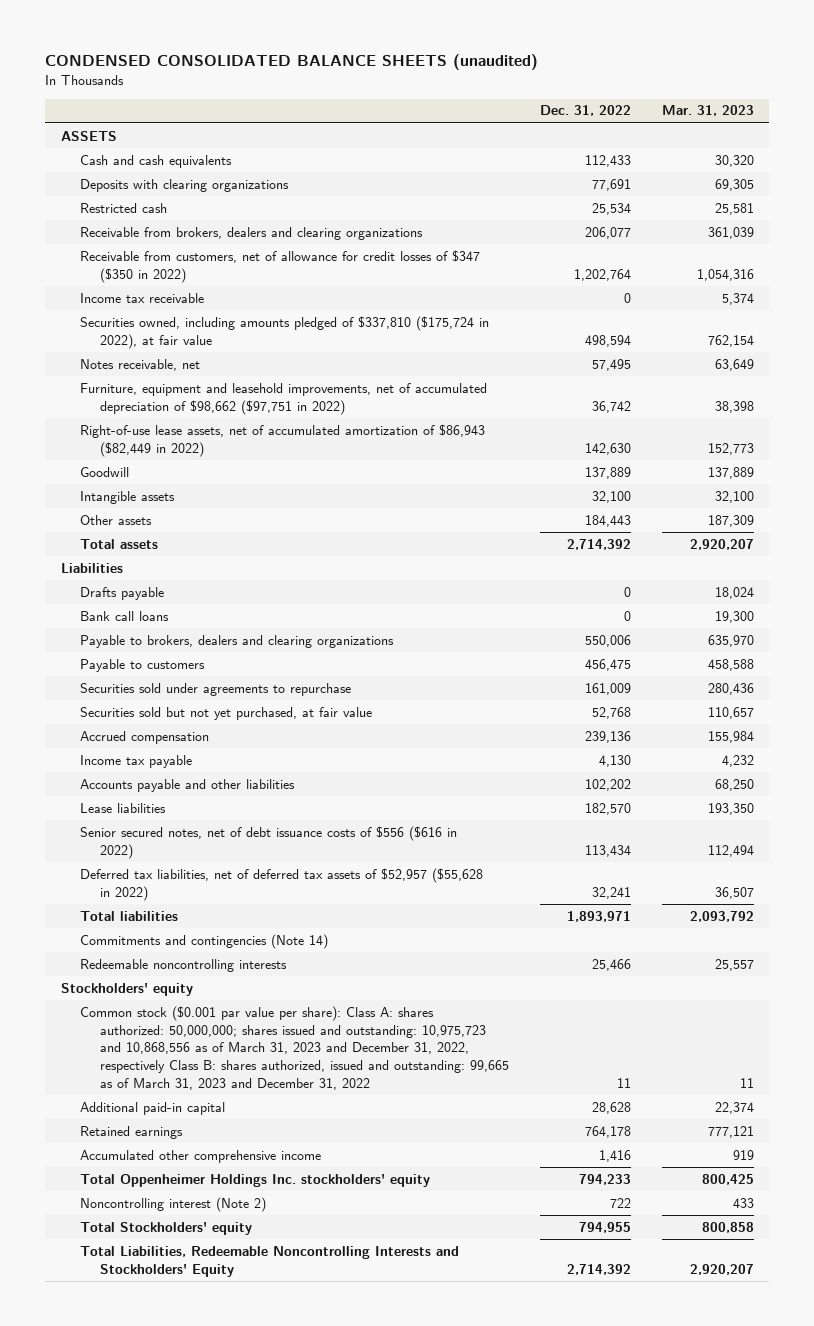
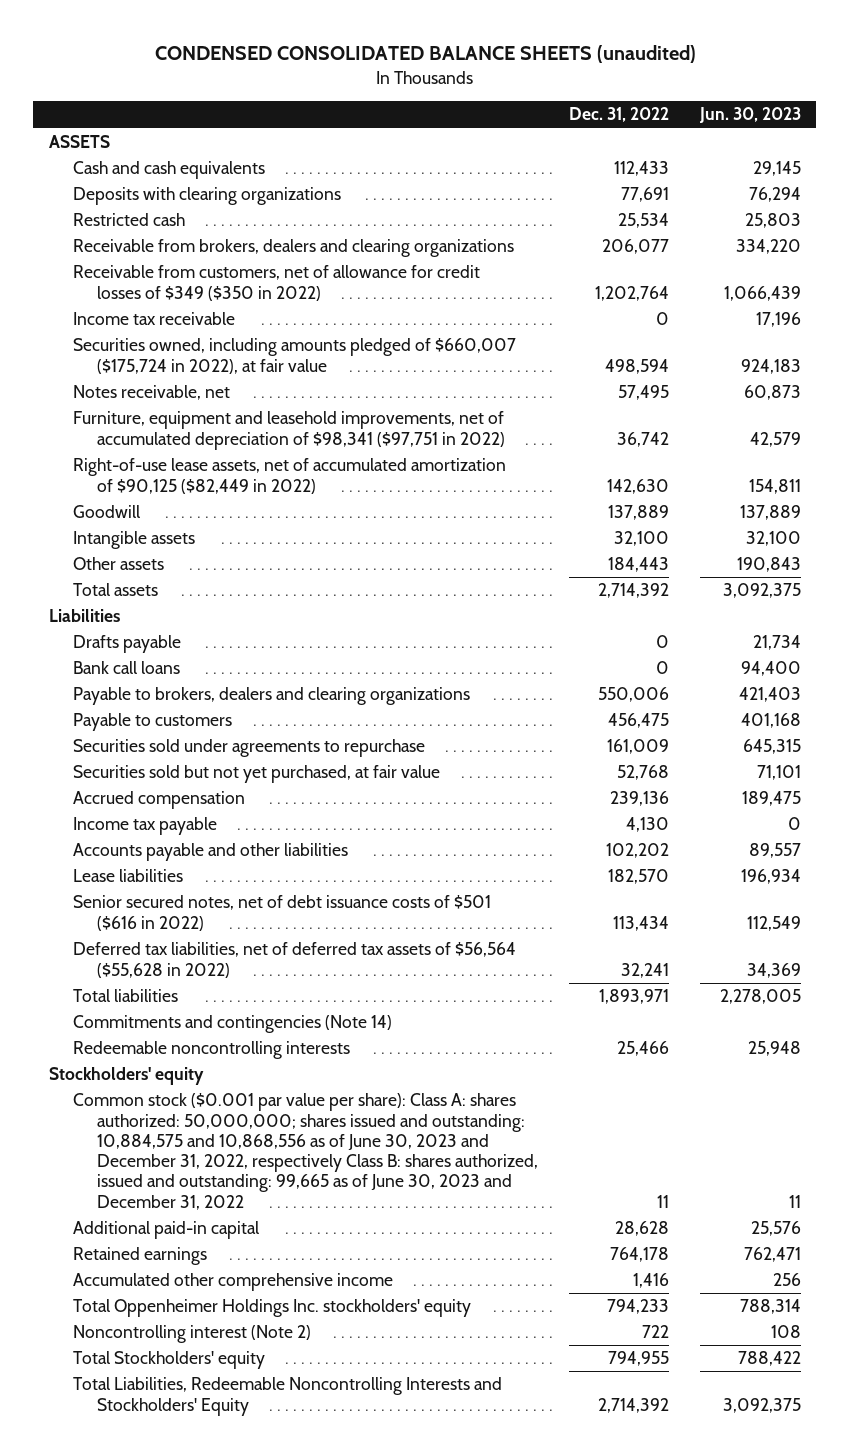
[661,105,754,117] Mar. 31, 2023 -> none
none -> [698,107,801,124] Jun. 30, 2023
[80,249,481,283] Receivable from customers, net of allowance for credit losses of $347 ($350 in 2022) -> [72,265,480,301] Receivable from customers, net of allowance for credit losses of $349 ($350 in 2022)
[80,315,490,349] Securities owned, including amounts pledged of $337,810 ($175,724 in 2022), at fair value -> [72,338,516,374] Securities owned, including amounts pledged of $660,007 ($175,724 in 2022), at fair value
[80,382,488,415] Furniture, equipment and leasehold improvements, net of accumulated depreciation of $98,662 ($97,751 in 2022) -> [72,411,505,450] Furniture, equipment and leasehold improvements, net of accumulated depreciation of $98,341 ($97,751 in 2022)
[80,423,486,457] Right-of-use lease assets, net of accumulated amortization of $86,943 ($82,449 in 2022) -> [72,458,506,494] Right-of-use lease assets, net of accumulated amortization of $90,125 ($82,449 in 2022)
[80,825,458,859] Senior secured notes, net of debt issuance costs of $556 ($616 in 2022) -> [72,895,491,931] Senior secured notes, net of debt issuance costs of $501 ($616 in 2022)
[80,867,484,901] Deferred tax liabilities, net of deferred tax assets of $52,957 ($55,628 in 2022) -> [72,942,516,978] Deferred tax liabilities, net of deferred tax assets of $56,564 ($55,628 in 2022)
[80,1005,510,1090] Common stock ($0.001 par value per share): Class A: shares authorized: 50,000,000; shares issued and outstanding: 10,975,723 and 10,868,556 as of March 31, 2023 and December 31, 2022, respectively Class B: shares authorized, issued and outstanding: 99,665 as of March 31, 2023 and December 31, 2022 -> [72,1093,538,1210] Common stock ($0.001 par value per share): Class A: shares authorized: 50,000,000; shares issued and outstanding: 10,884,575 and 10,868,556 as of June 30, 2023 and December 31, 2022, respectively Class B: shares authorized, issued and outstanding: 99,665 as of June 30, 2023 and December 31, 2022

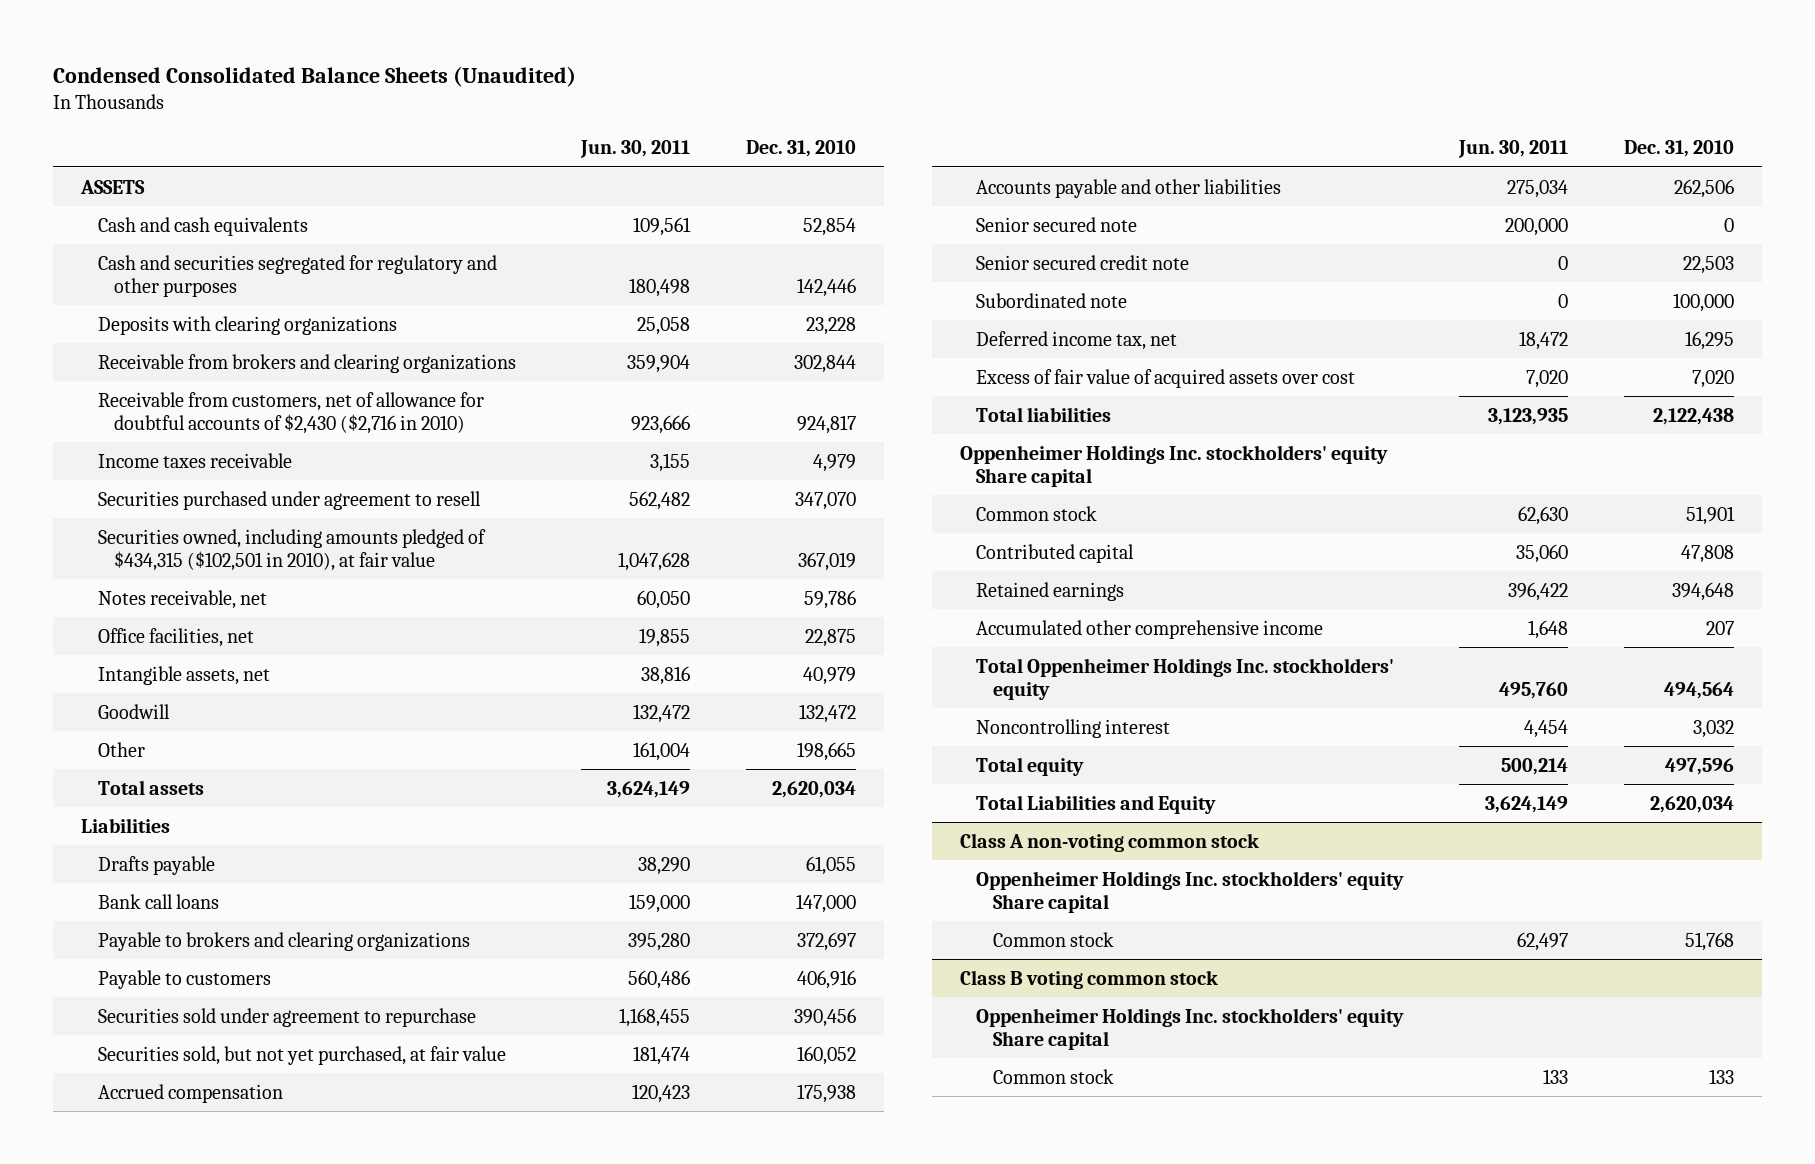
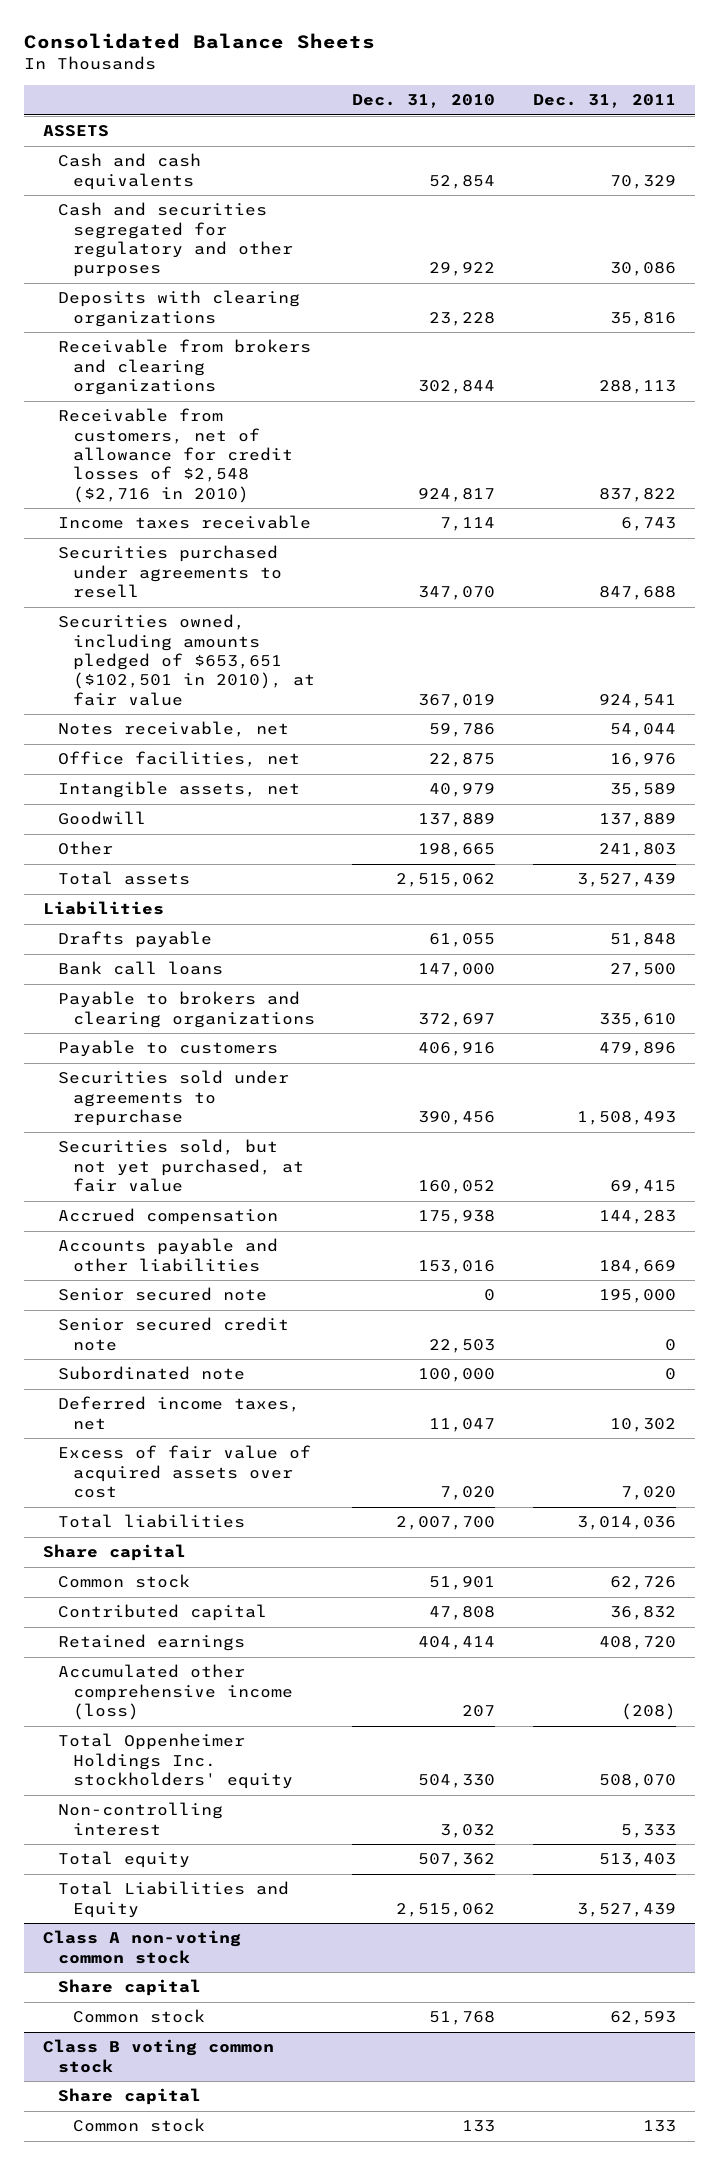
[53,66,577,88] Condensed Consolidated Balance Sheets (Unaudited) -> [24,33,376,50] Consolidated Balance Sheets
[579,140,690,159] Jun. 30, 2011 -> none
none -> [533,94,677,109] Dec. 31, 2011
[796,277,856,297] 142,446 -> [429,262,496,277] 29,922
[97,391,484,434] Receivable from customers, net of allowance for doubtful accounts of $2,430 ($2,716 in 2010) -> [57,408,293,503] Receivable from customers, net of allowance for credit losses of $2,548 ($2,716 in 2010)
[812,453,856,472] 4,979 -> [440,517,496,532] 7,114
[97,490,481,510] Securities purchased under agreement to resell -> [57,545,282,599] Securities purchased under agreements to resell
[97,528,486,571] Securities owned, including amounts pledged of $434,315 ($102,501 in 2010), at fair value -> [57,614,315,706] Securities owned, including amounts pledged of $653,651 ($102,501 in 2010), at fair value
[798,703,856,723] 132,472 -> [418,813,496,828] 137,889
[771,780,856,798] 2,620,034 -> [396,873,496,888] 2,515,062
[97,1007,476,1027] Securities sold under agreement to repurchase -> [57,1070,289,1127] Securities sold under agreements to repurchase
[1674,178,1735,198] 262,506 -> [418,1259,496,1274] 153,016
[976,330,1178,350] Deferred income tax, net -> [57,1396,300,1430] Deferred income taxes, net
[1685,330,1735,350] 16,295 -> [429,1417,496,1432] 11,047
[1653,407,1735,425] 2,122,438 -> [396,1516,496,1531] 2,007,700
[959,444,1388,487] Oppenheimer Holdings Inc. stockholders' equity Share capital -> [42,1544,186,1562] Share capital
[1672,581,1735,601] 394,648 -> [418,1636,496,1651] 404,414
[976,619,1324,639] Accumulated other comprehensive income -> [57,1664,293,1721] Accumulated other comprehensive income (loss)
[1664,681,1735,699] 494,564 -> [418,1774,496,1789] 504,330
[976,718,1171,738] Noncontrolling interest -> [57,1802,223,1836] Non-controlling interest
[1665,757,1735,775] 497,596 -> [418,1853,496,1868] 507,362
[1650,795,1735,813] 2,620,034 -> [396,1902,496,1917] 2,515,062
[976,870,1405,913] Oppenheimer Holdings Inc. stockholders' equity Share capital -> [57,1979,201,1997] Share capital
[976,1007,1405,1050] Oppenheimer Holdings Inc. stockholders' equity Share capital -> [57,2088,201,2106] Share capital

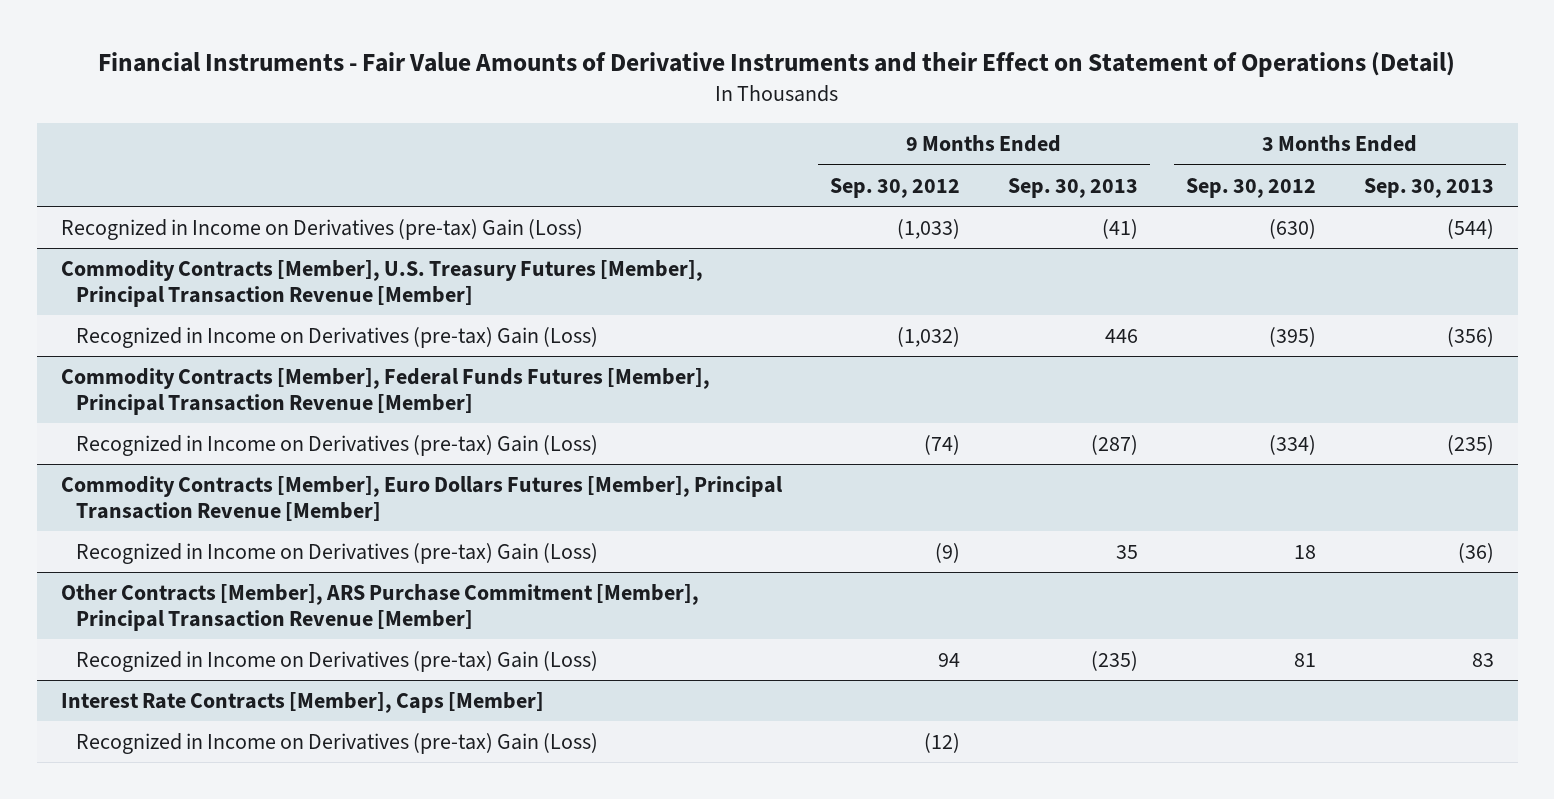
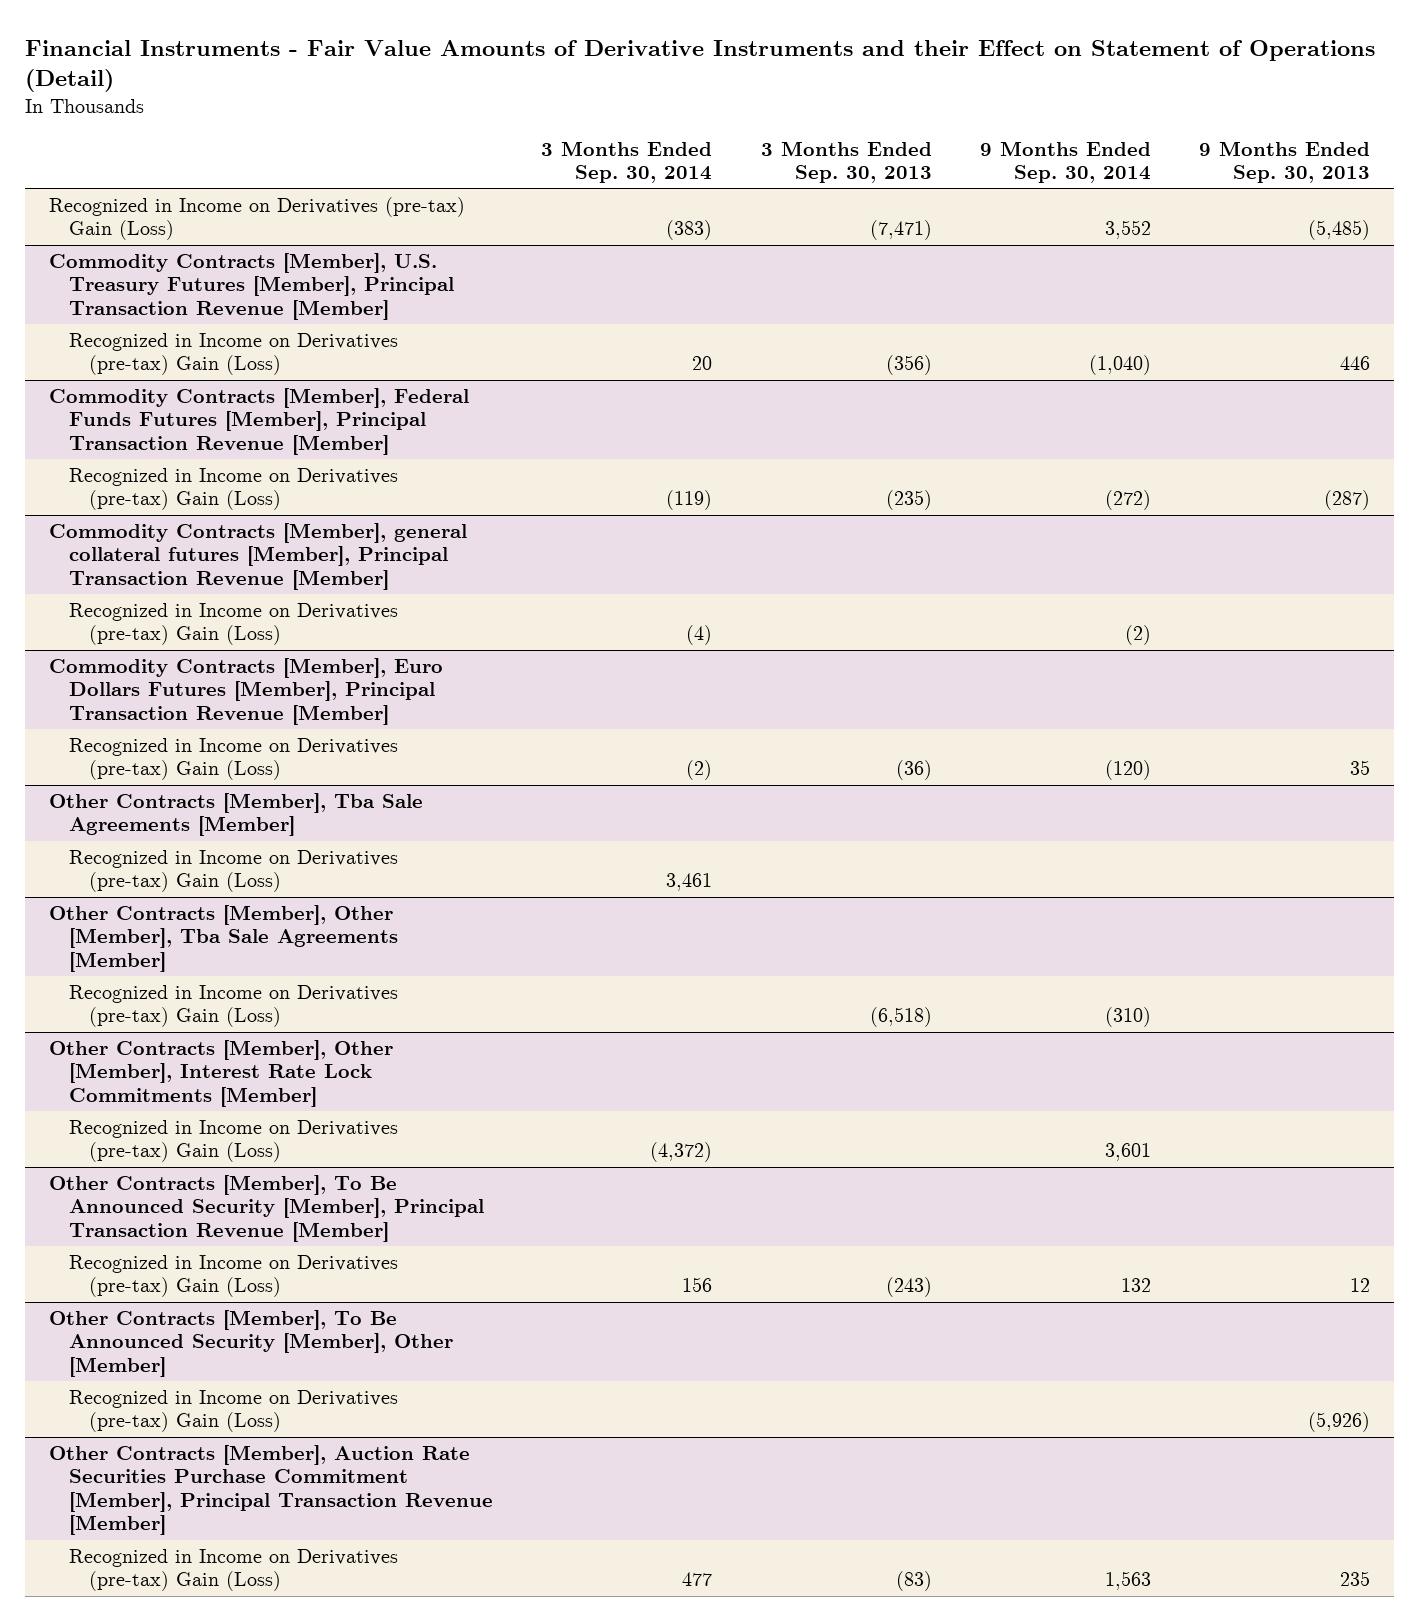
[829,177,960,198] Sep. 30, 2012 -> none
[1185,177,1316,198] Sep. 30, 2012 -> none
none -> [541,140,713,184] 3 Months Ended Sep. 30, 2014
none -> [979,140,1151,184] 9 Months Ended Sep. 30, 2014
[1101,219,1138,240] (41) -> [1307,220,1370,241] (5,485)
[1446,219,1494,240] (544) -> [869,220,932,241] (7,471)
none -> [49,522,468,590] Commodity Contracts [Member], general collateral futures [Member], Principal Transaction Revenue [Member]
none -> [69,602,399,646] Recognized in Income on Derivatives (pre-tax) Gain (Loss)
[60,584,699,631] Other Contracts [Member], ARS Purchase Commitment [Member], Principal Transaction Revenue [Member] -> none
[76,651,599,673] Recognized in Income on Derivatives (pre-tax) Gain (Loss) -> none
[60,692,544,714] Interest Rate Contracts [Member], Caps [Member] -> none
none -> [49,792,424,837] Other Contracts [Member], Tba Sale Agreements [Member]
none -> [49,904,399,972] Other Contracts [Member], Other [Member], Tba Sale Agreements [Member]
none -> [69,984,399,1028] Recognized in Income on Derivatives (pre-tax) Gain (Loss)
none -> [49,1039,394,1107] Other Contracts [Member], Other [Member], Interest Rate Lock Commitments [Member]
none -> [69,1119,399,1163] Recognized in Income on Derivatives (pre-tax) Gain (Loss)
none -> [49,1174,485,1242] Other Contracts [Member], To Be Announced Security [Member], Principal Transaction Revenue [Member]
none -> [69,1254,399,1298] Recognized in Income on Derivatives (pre-tax) Gain (Loss)
none -> [49,1309,454,1377] Other Contracts [Member], To Be Announced Security [Member], Other [Member]
none -> [69,1389,399,1433] Recognized in Income on Derivatives (pre-tax) Gain (Loss)
none -> [49,1444,494,1536] Other Contracts [Member], Auction Rate Securities Purchase Commitment [Member], Principal Transaction Revenue [Member]
none -> [69,1548,399,1592] Recognized in Income on Derivatives (pre-tax) Gain (Loss)

